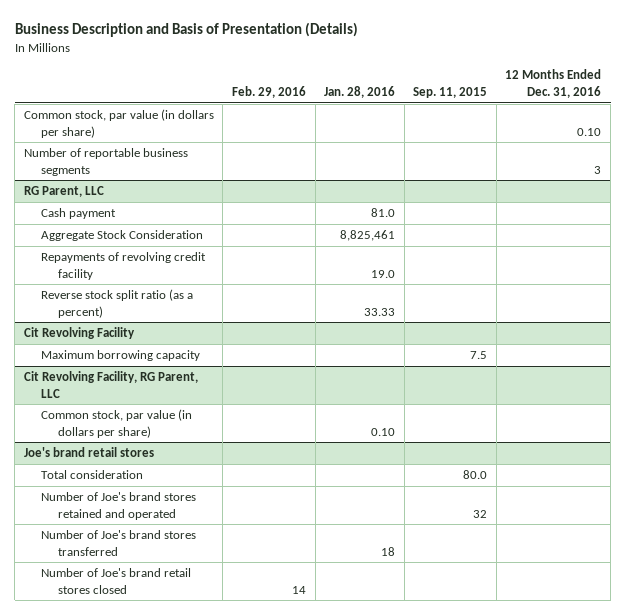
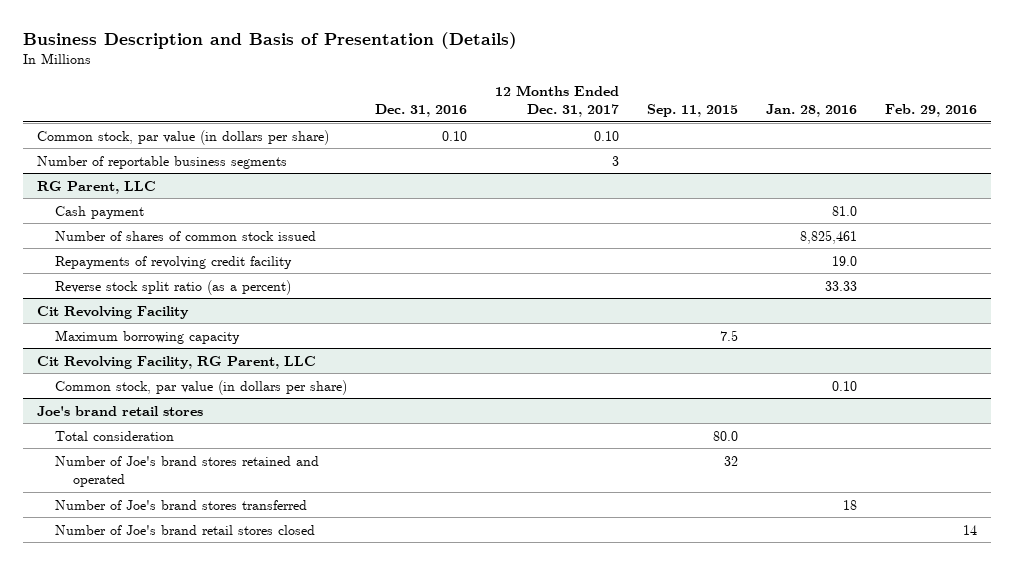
[505,69,602,98] 12 Months Ended Dec. 31, 2016 -> none
none -> [374,104,467,118] Dec. 31, 2016
none -> [495,84,620,118] 12 Months Ended Dec. 31, 2017
[41,230,204,242] Aggregate Stock Consideration -> [54,230,316,241] Number of shares of common stock issued

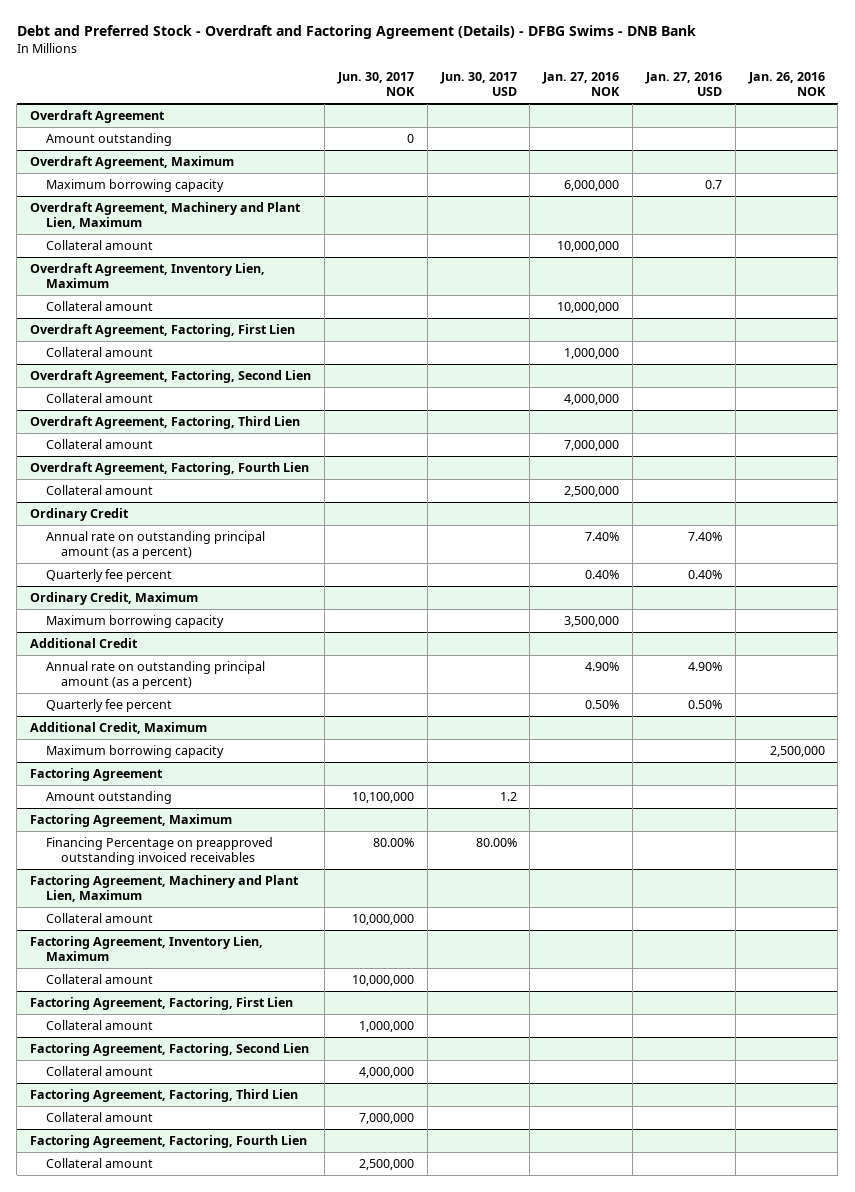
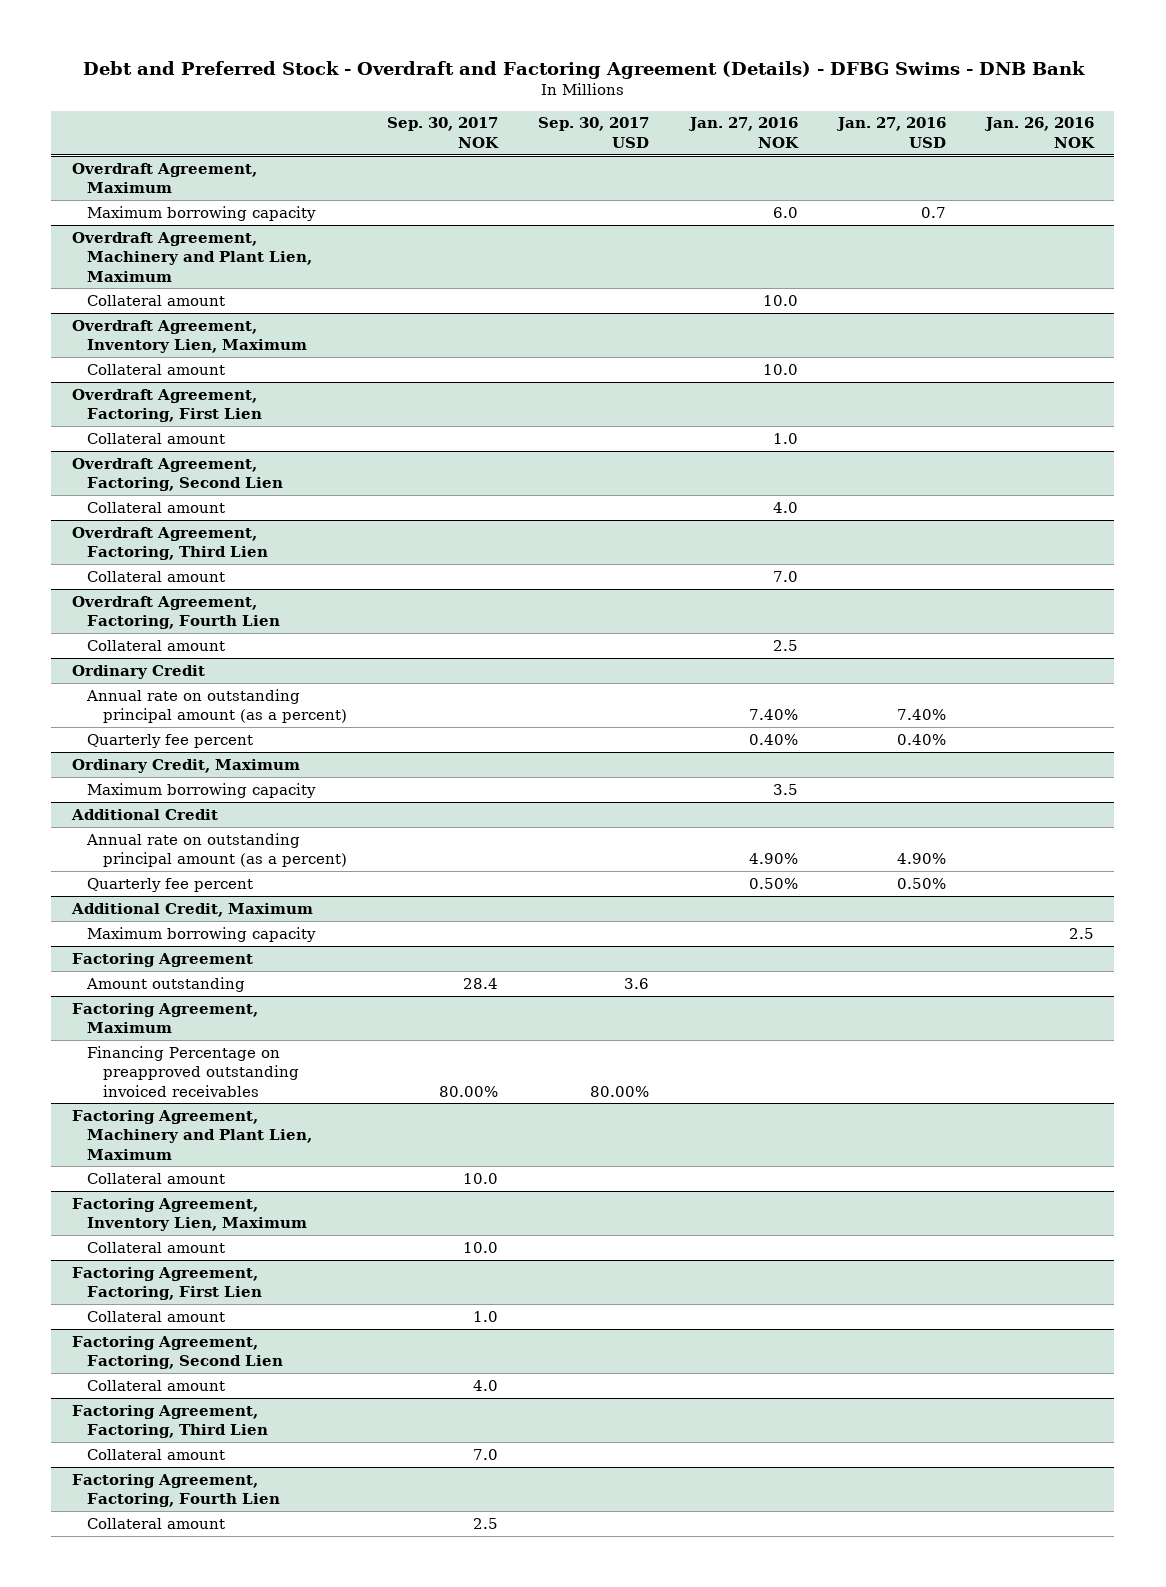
[336,71,415,97] Jun. 30, 2017 NOK -> none
[439,71,517,97] Jun. 30, 2017 USD -> none
none -> [387,117,500,148] Sep. 30, 2017 NOK
none -> [538,117,650,148] Sep. 30, 2017 USD
[30,109,166,123] Overdraft Agreement -> none
[45,132,172,146] Amount outstanding -> none
[564,179,620,191] 6,000,000 -> [772,206,798,218] 6.0
[557,240,620,252] 10,000,000 -> [762,294,798,306] 10.0
[557,301,620,313] 10,000,000 -> [762,363,798,375] 10.0
[564,347,620,359] 1,000,000 -> [772,432,798,444] 1.0
[564,393,620,405] 4,000,000 -> [772,501,798,513] 4.0
[564,439,620,451] 7,000,000 -> [772,570,798,582] 7.0
[564,485,620,497] 2,500,000 -> [772,639,798,651] 2.5
[564,615,620,627] 3,500,000 -> [772,783,798,795] 3.5
[769,745,825,757] 2,500,000 -> [1069,927,1095,939] 2.5

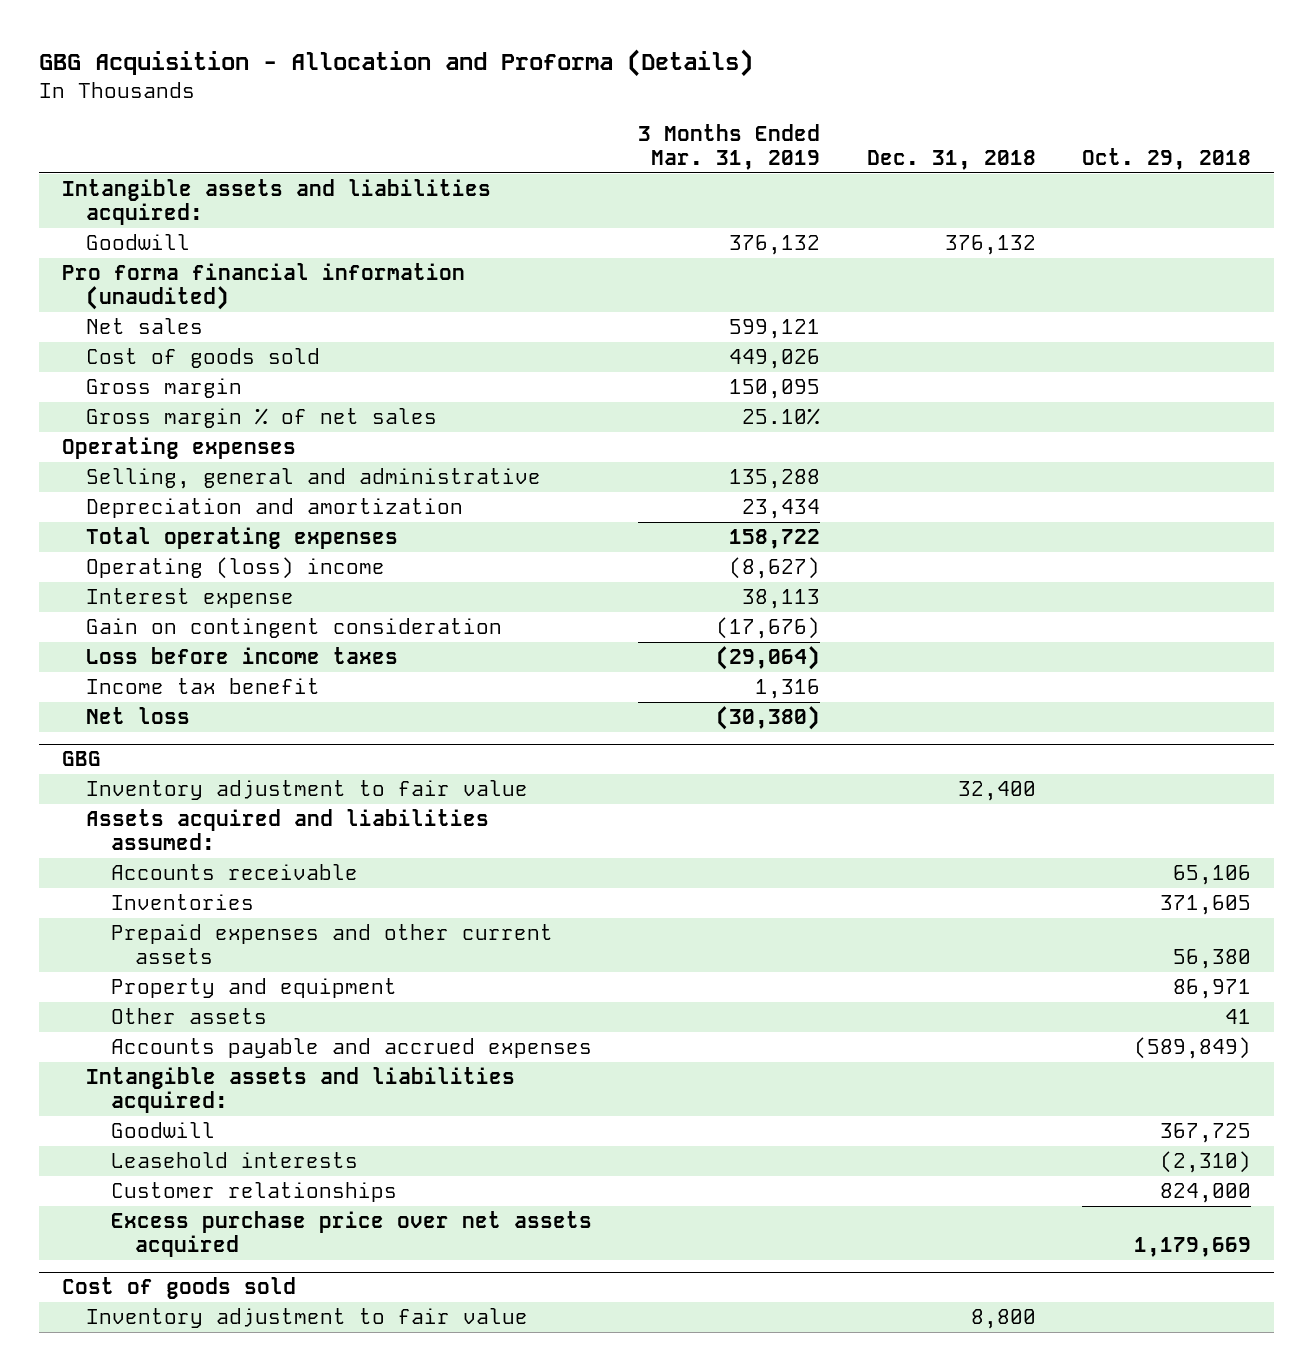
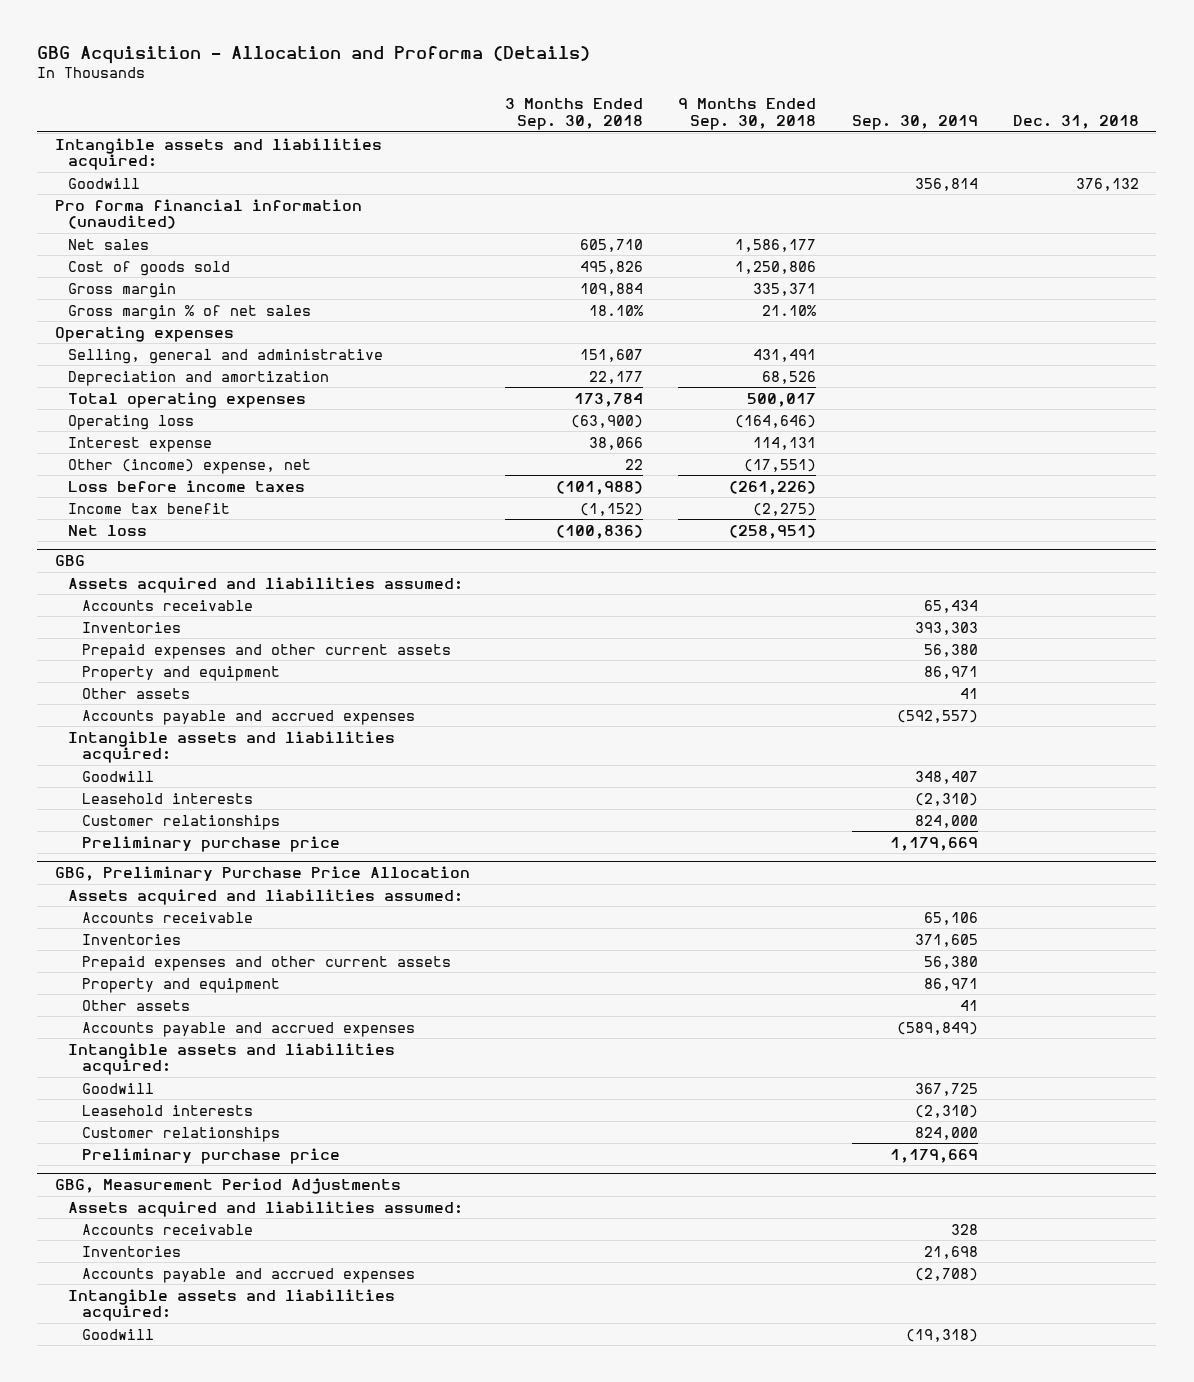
[638,123,821,170] 3 Months Ended Mar. 31, 2019 -> none
[1081,147,1251,170] Oct. 29, 2018 -> none
none -> [504,98,643,131] 3 Months Ended Sep. 30, 2018
none -> [678,98,817,131] 9 Months Ended Sep. 30, 2018
none -> [851,115,978,131] Sep. 30, 2019
[86,557,386,580] Operating (loss) income -> [68,414,195,430] Operating loss
[86,618,503,639] Gain on contingent consideration -> none
none -> [68,458,312,474] Other (income) expense, net
[86,780,529,801] Inventory adjustment to fair value -> none
[61,1277,296,1300] Cost of goods sold -> none
[86,1308,529,1329] Inventory adjustment to fair value -> none
[110,1211,592,1258] Excess purchase price over net assets acquired -> [81,835,340,852] Preliminary purchase price
none -> [54,865,470,881] GBG, Preliminary Purchase Price Allocation
none -> [68,888,464,905] Assets acquired and liabilities assumed:
none -> [81,911,253,923] Accounts receivable
none -> [81,933,181,945] Inventories
none -> [81,955,451,971] Prepaid expenses and other current assets
none -> [81,977,280,993] Property and equipment
none -> [81,999,190,1011] Other assets
none -> [81,1021,415,1037] Accounts payable and accrued expenses
none -> [68,1042,396,1076] Intangible assets and liabilities acquired:
none -> [81,1082,154,1094] Goodwill
none -> [81,1104,253,1116] Leasehold interests
none -> [81,1126,280,1142] Customer relationships
none -> [81,1147,340,1164] Preliminary purchase price
none -> [54,1177,401,1194] GBG, Measurement Period Adjustments
none -> [68,1200,464,1217] Assets acquired and liabilities assumed:
none -> [81,1223,253,1235] Accounts receivable
none -> [81,1245,181,1257] Inventories
none -> [81,1267,415,1283] Accounts payable and accrued expenses
none -> [68,1288,396,1322] Intangible assets and liabilities acquired:
none -> [81,1328,154,1340] Goodwill

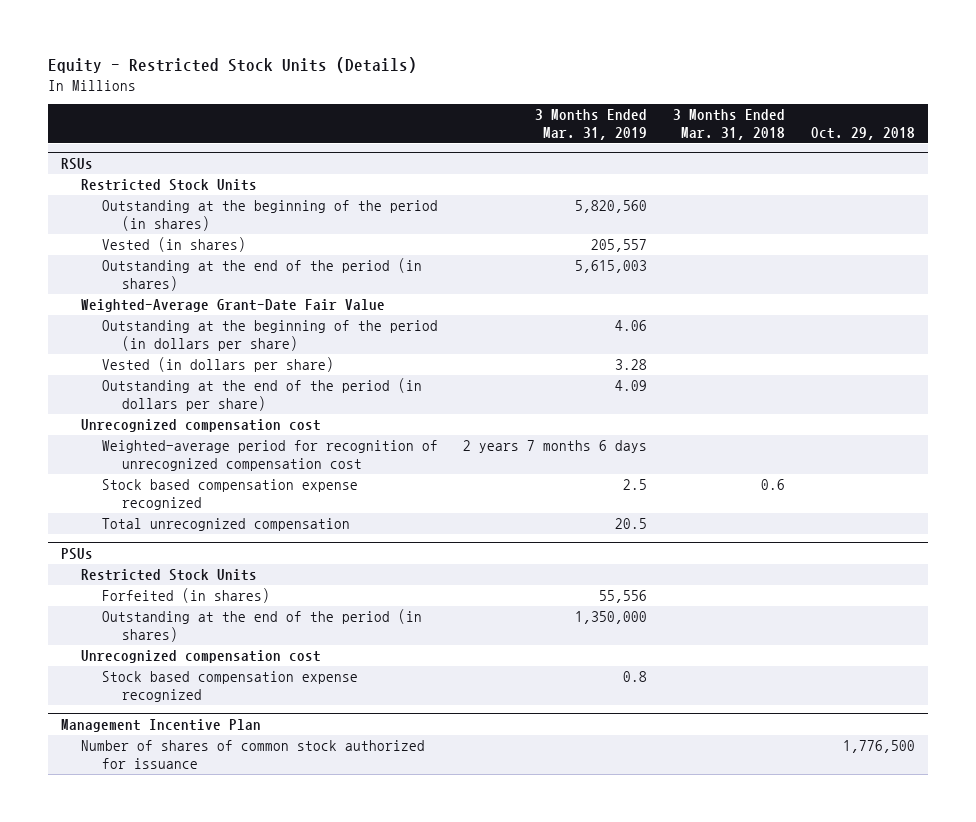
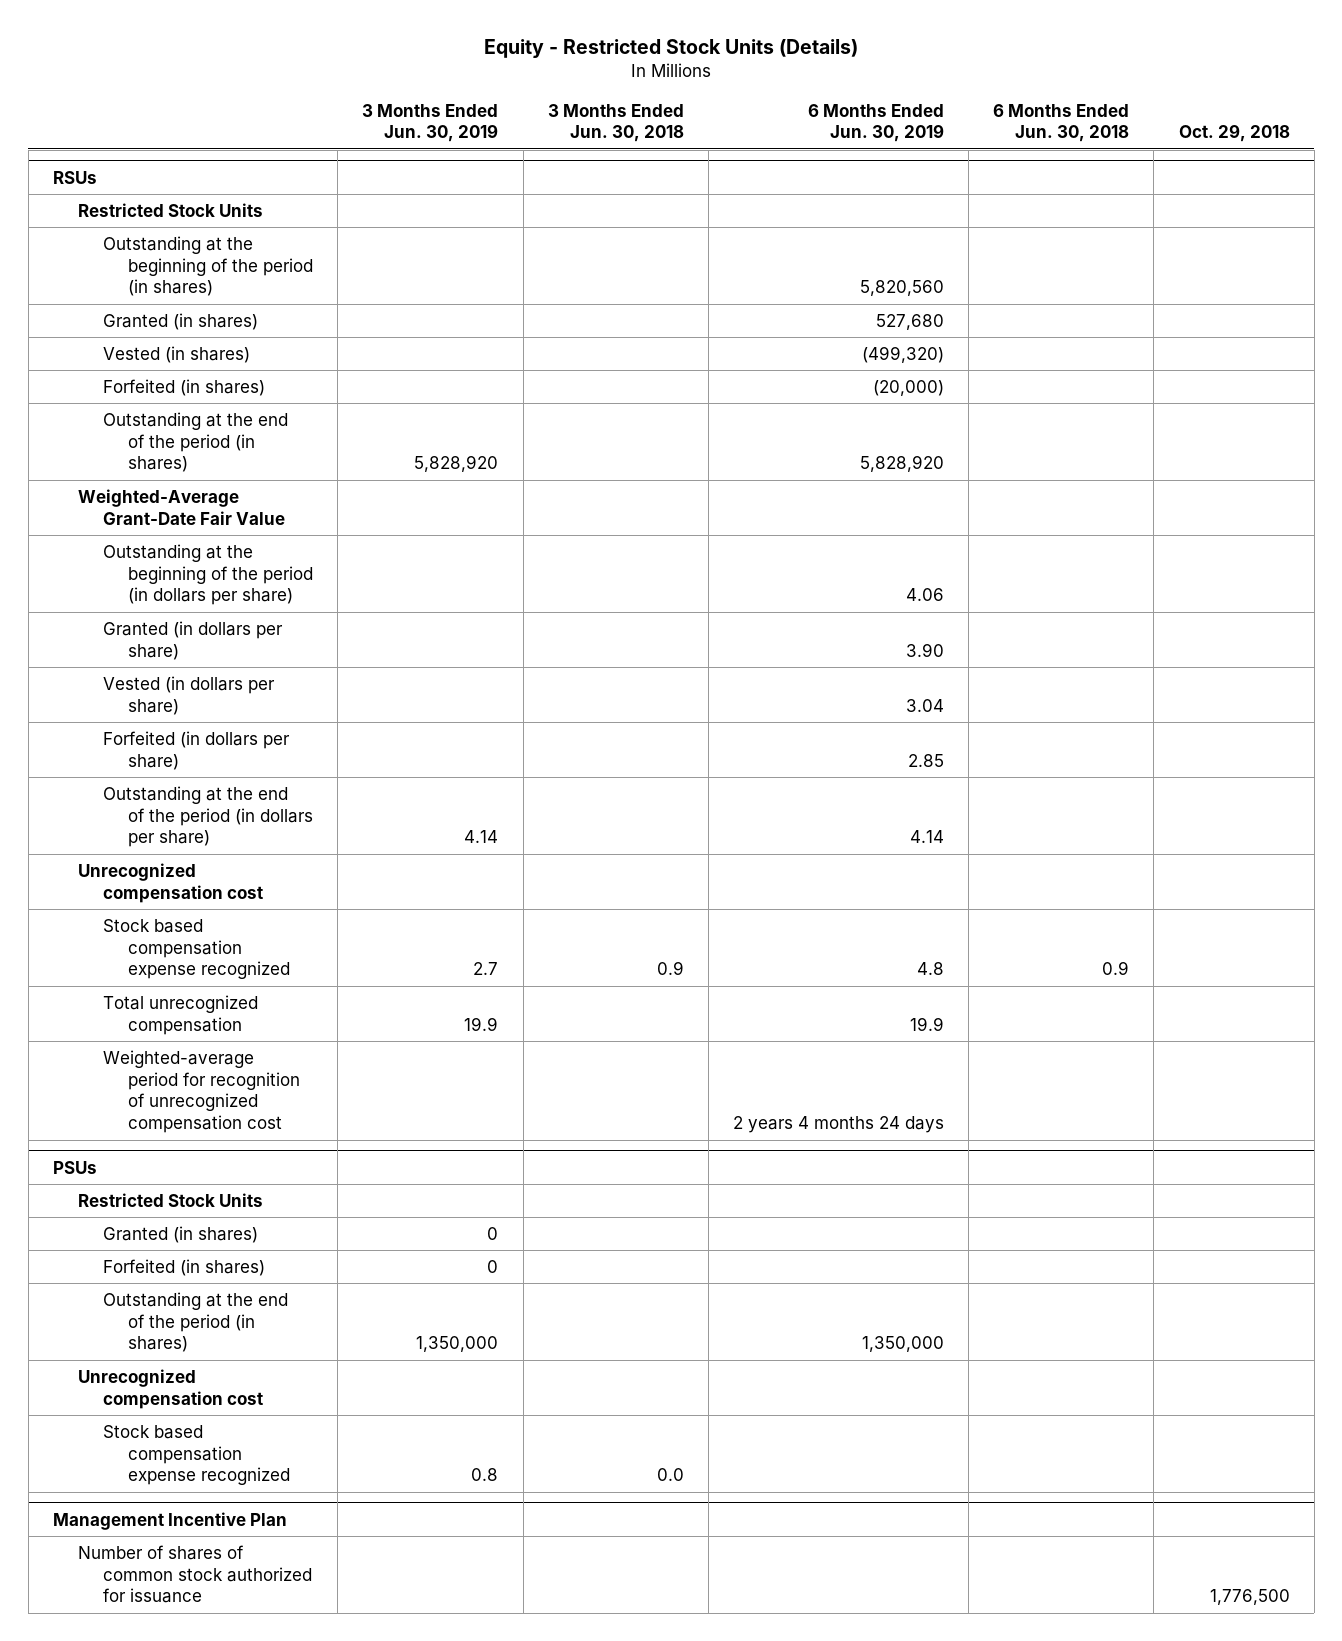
[535,109,648,140] 3 Months Ended Mar. 31, 2019 -> none
[673,109,786,140] 3 Months Ended Mar. 31, 2018 -> none
none -> [362,103,499,143] 3 Months Ended Jun. 30, 2019
none -> [547,103,684,143] 3 Months Ended Jun. 30, 2018
none -> [807,103,944,143] 6 Months Ended Jun. 30, 2019
none -> [993,103,1130,143] 6 Months Ended Jun. 30, 2018
none -> [103,312,259,330] Granted (in shares)
none -> [103,378,266,396] Forfeited (in shares)
none -> [103,620,284,660] Granted (in dollars per share)
none -> [103,730,291,770] Forfeited (in dollars per share)
[101,440,438,471] Weighted-average period for recognition of unrecognized compensation cost -> [103,1049,301,1134] Weighted-average period for recognition of unrecognized compensation cost
none -> [103,1225,259,1243] Granted (in shares)

